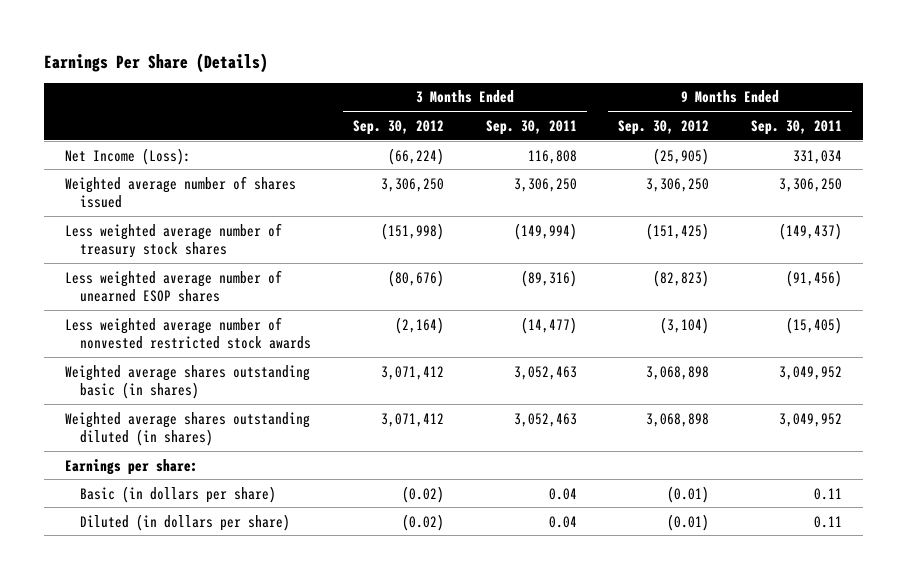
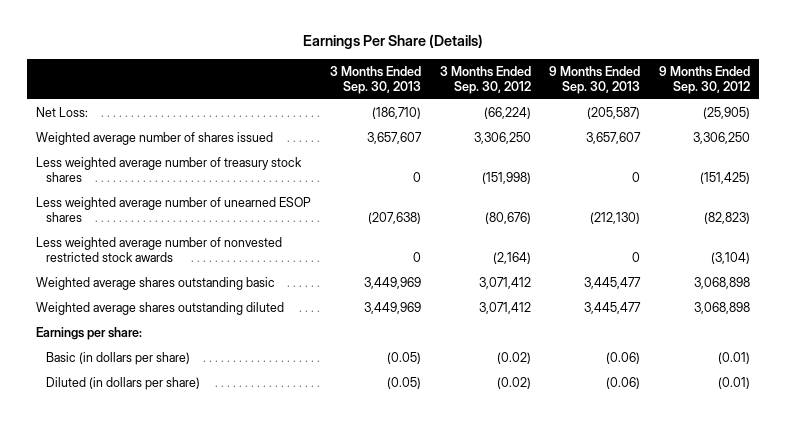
[485,119,577,135] Sep. 30, 2011 -> none
[750,119,842,135] Sep. 30, 2011 -> none
none -> [329,65,421,94] 3 Months Ended Sep. 30, 2013
none -> [549,65,641,94] 9 Months Ended Sep. 30, 2013
[64,147,191,165] Net Income (Loss): -> [36,106,89,117] Net Loss:
[64,364,310,400] Weighted average shares outstanding basic (in shares) -> [36,276,276,290] Weighted average shares outstanding basic
[64,411,310,447] Weighted average shares outstanding diluted (in shares) -> [36,301,285,315] Weighted average shares outstanding diluted

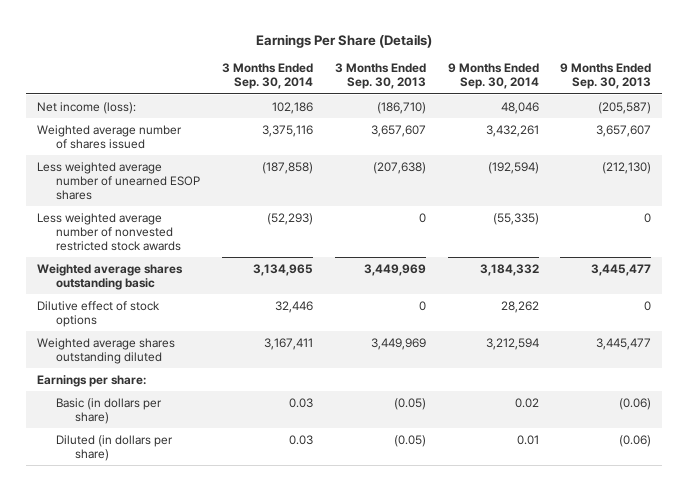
[439,65,531,94] 3 Months Ended Sep. 30, 2012 -> none
[658,65,750,94] 9 Months Ended Sep. 30, 2012 -> none
none -> [221,63,313,90] 3 Months Ended Sep. 30, 2014
none -> [447,63,539,90] 9 Months Ended Sep. 30, 2014
[36,106,89,117] Net Loss: -> [37,101,137,114] Net income (loss):
[36,156,303,182] Less weighted average number of treasury stock shares -> none
none -> [37,300,161,327] Dilutive effect of stock options

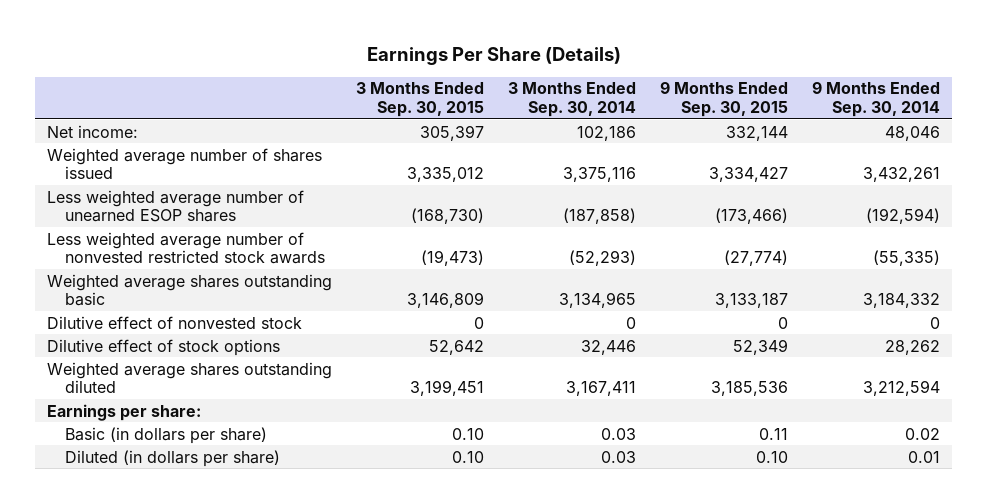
[334,63,426,90] 3 Months Ended Sep. 30, 2013 -> none
[560,63,652,90] 9 Months Ended Sep. 30, 2013 -> none
none -> [356,82,485,117] 3 Months Ended Sep. 30, 2015
none -> [660,81,789,117] 9 Months Ended Sep. 30, 2015
[37,101,137,114] Net income (loss): -> [47,124,139,138] Net income:
none -> [47,315,303,329] Dilutive effect of nonvested stock

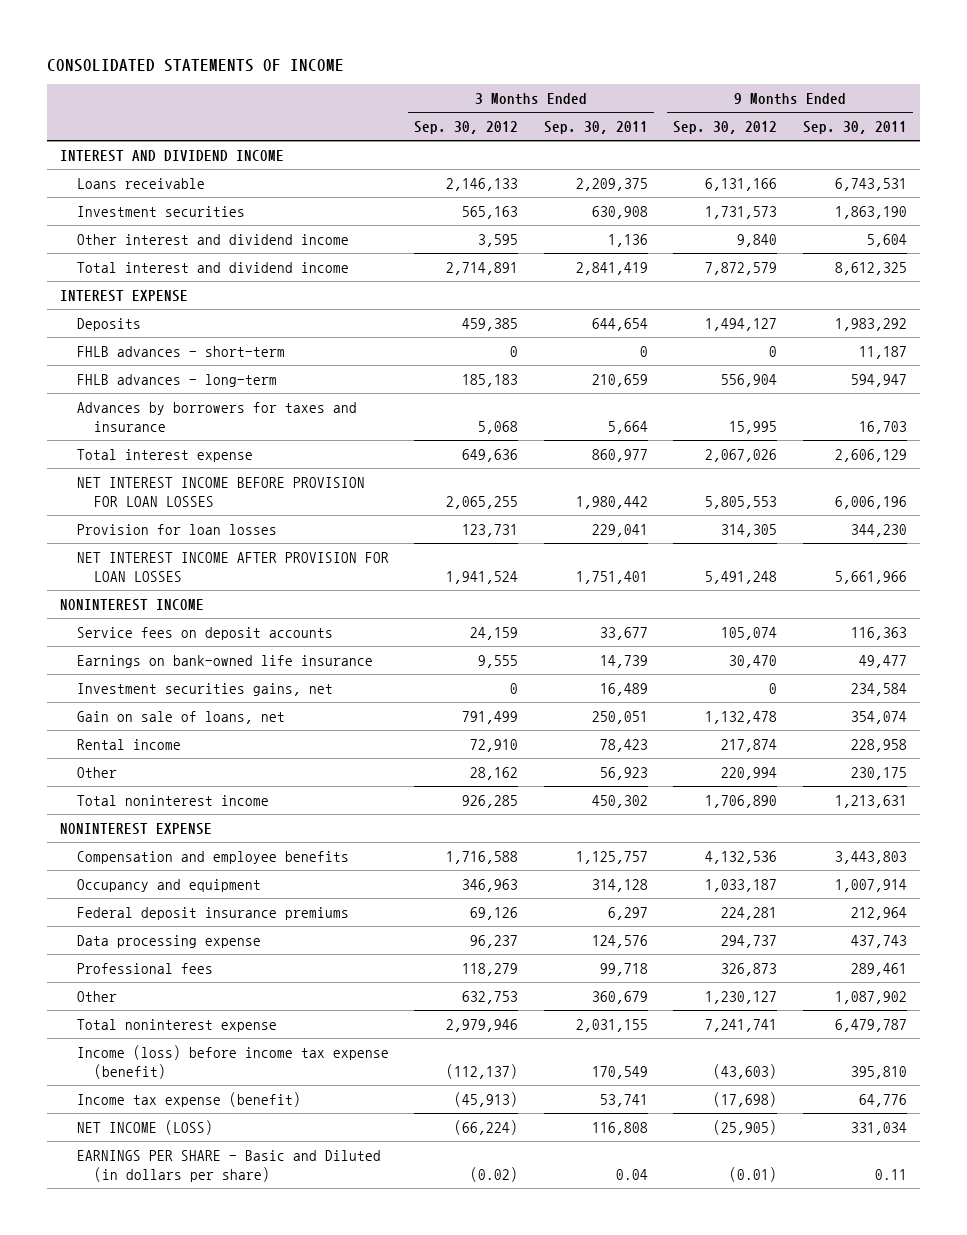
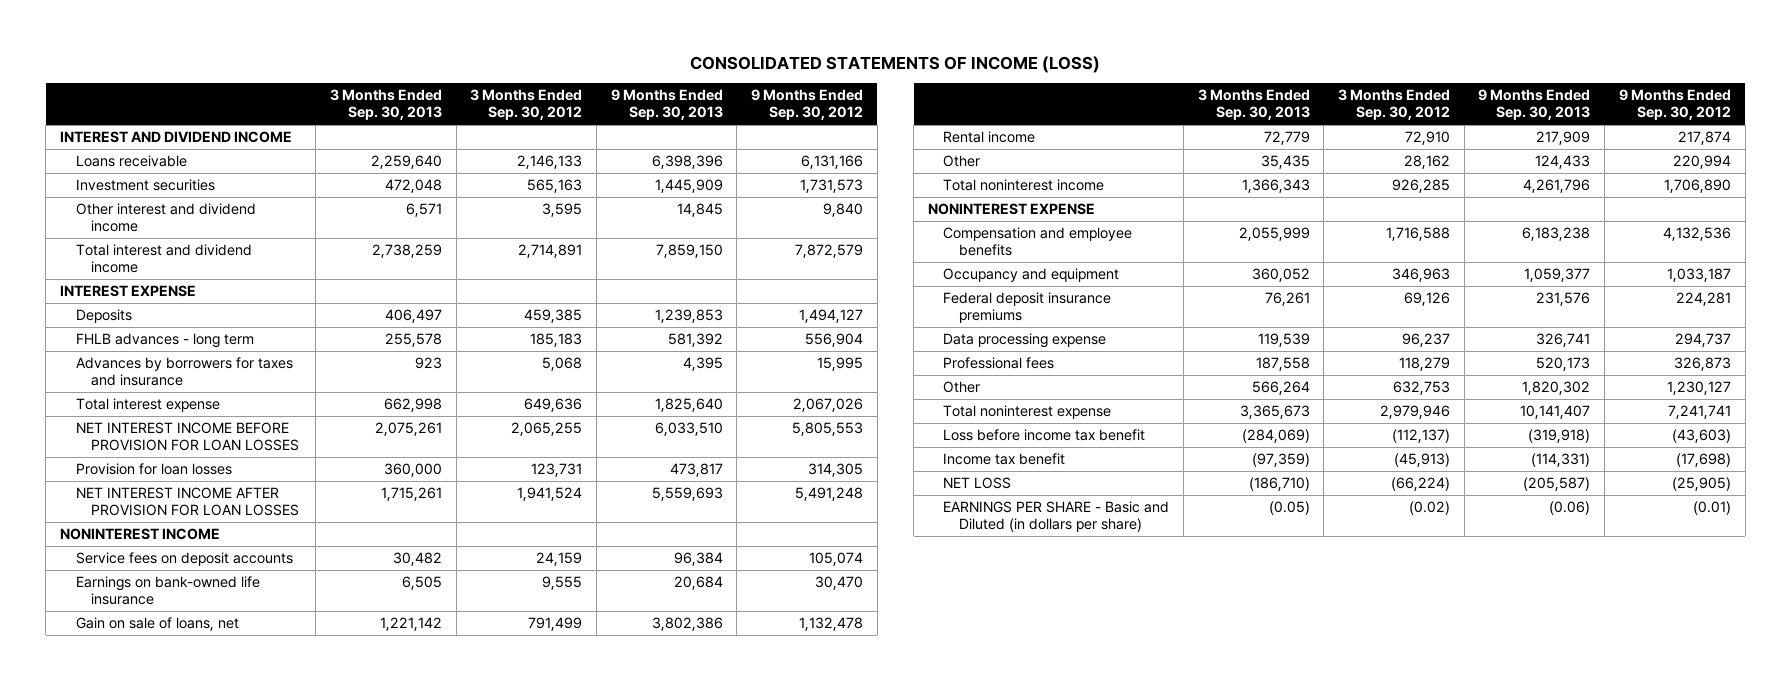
[47,58,345,72] CONSOLIDATED STATEMENTS OF INCOME -> [690,55,1101,73] CONSOLIDATED STATEMENTS OF INCOME (LOSS)
[543,120,648,134] Sep. 30, 2011 -> none
[802,120,907,134] Sep. 30, 2011 -> none
none -> [329,89,442,121] 3 Months Ended Sep. 30, 2013
none -> [610,89,723,121] 9 Months Ended Sep. 30, 2013
[76,345,285,357] FHLB advances - short-term -> none
[76,373,277,387] FHLB advances - long-term -> [75,333,254,349] FHLB advances - long term
[76,682,333,696] Investment securities gains, net -> none
[76,1044,389,1079] Income (loss) before income tax expense (benefit) -> [943,429,1146,442] Loss before income tax benefit
[76,1091,301,1107] Income tax expense (benefit) -> [943,453,1066,466] Income tax benefit
[76,1119,213,1135] NET INCOME (LOSS) -> [943,477,1012,490] NET LOSS

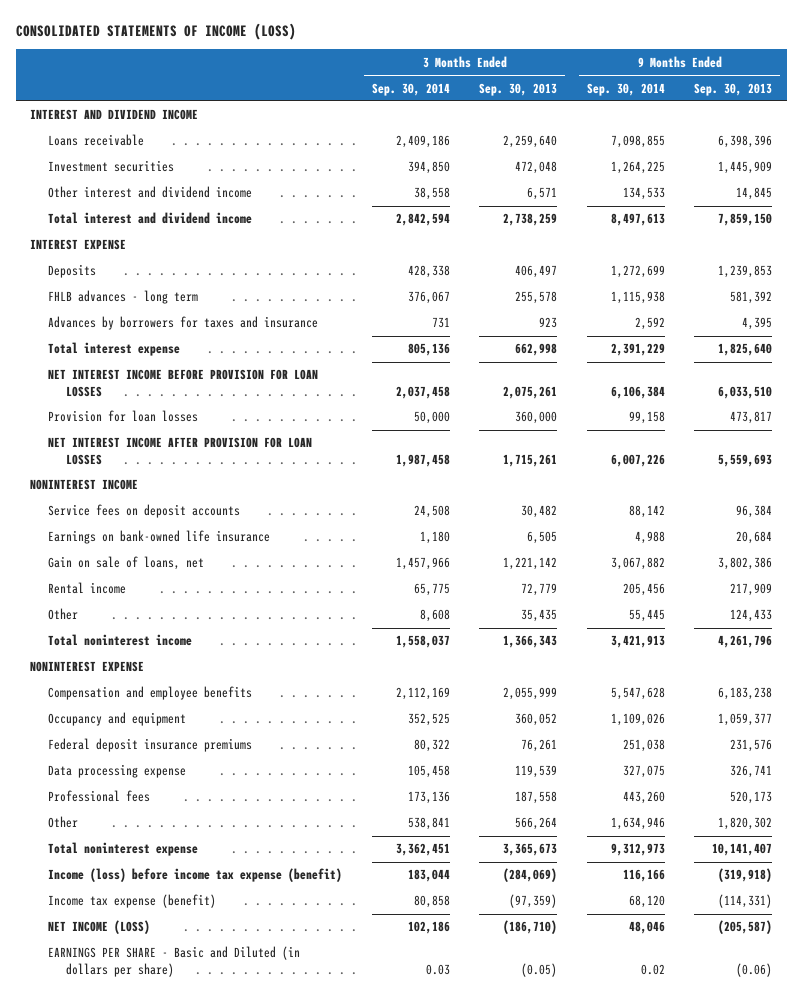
[470,89,583,121] 3 Months Ended Sep. 30, 2012 -> none
[751,89,864,121] 9 Months Ended Sep. 30, 2012 -> none
none -> [371,82,450,96] Sep. 30, 2014
none -> [586,82,665,96] Sep. 30, 2014
[943,429,1146,442] Loss before income tax benefit -> [48,868,343,883] Income (loss) before income tax expense (benefit)
[943,453,1066,466] Income tax benefit -> [48,894,217,909] Income tax expense (benefit)
[943,477,1012,490] NET LOSS -> [48,920,151,935] NET INCOME (LOSS)

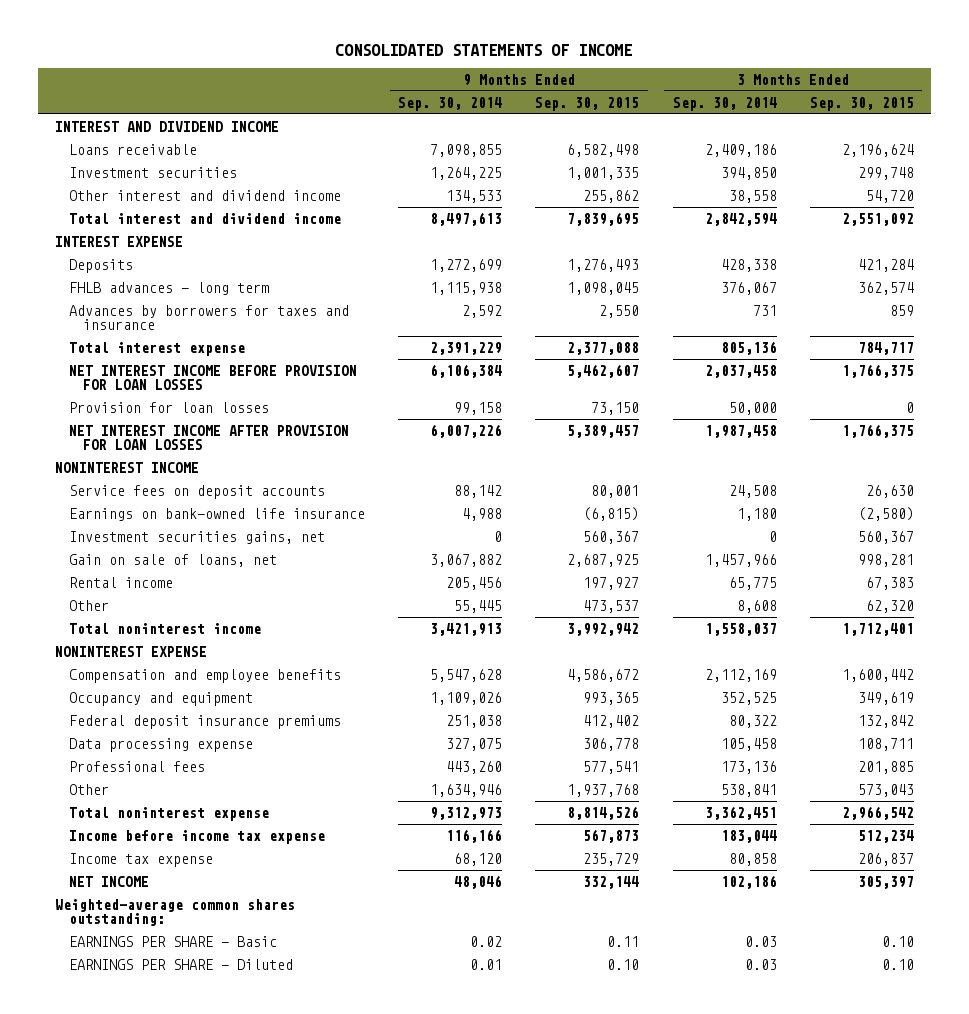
[15,23,296,41] CONSOLIDATED STATEMENTS OF INCOME (LOSS) -> [335,44,633,57] CONSOLIDATED STATEMENTS OF INCOME
[479,82,558,96] Sep. 30, 2013 -> none
[694,82,773,96] Sep. 30, 2013 -> none
none -> [535,96,640,111] Sep. 30, 2015
none -> [809,96,914,111] Sep. 30, 2015
none -> [68,530,325,544] Investment securities gains, net
[48,868,343,883] Income (loss) before income tax expense (benefit) -> [68,829,325,844] Income before income tax expense
[48,894,217,909] Income tax expense (benefit) -> [68,852,213,867] Income tax expense
[48,920,151,935] NET INCOME (LOSS) -> [68,875,149,887] NET INCOME
none -> [54,898,295,927] Weighted-average common shares outstanding:
[48,946,301,977] EARNINGS PER SHARE - Basic and Diluted (in dollars per share) -> [68,935,277,947] EARNINGS PER SHARE - Basic
none -> [68,958,293,970] EARNINGS PER SHARE - Diluted

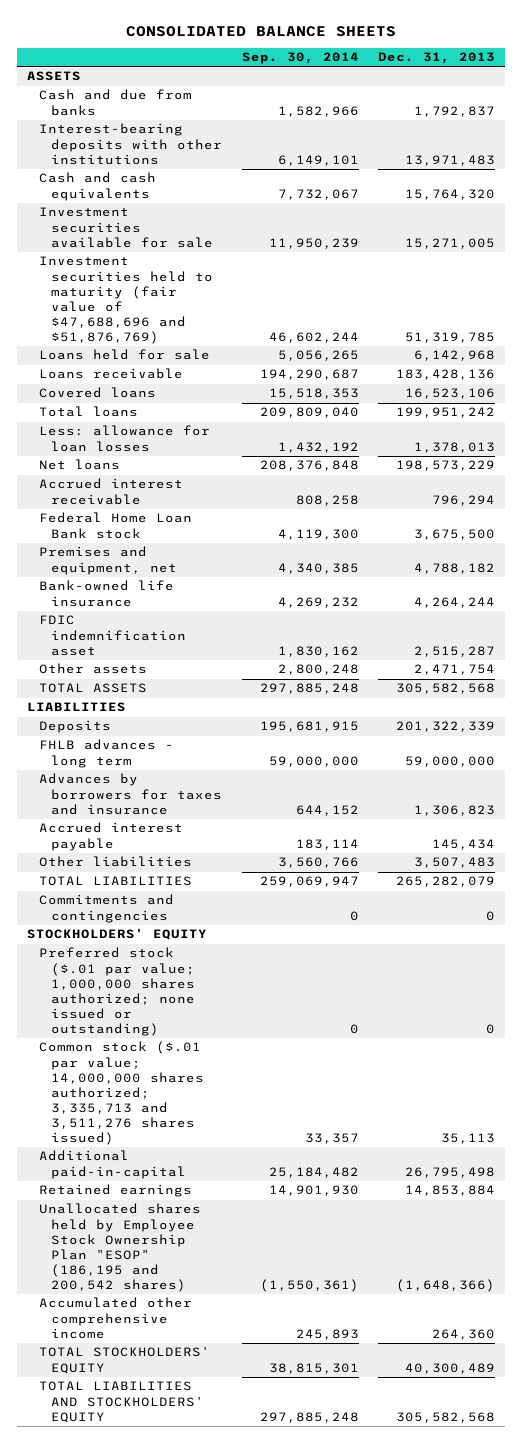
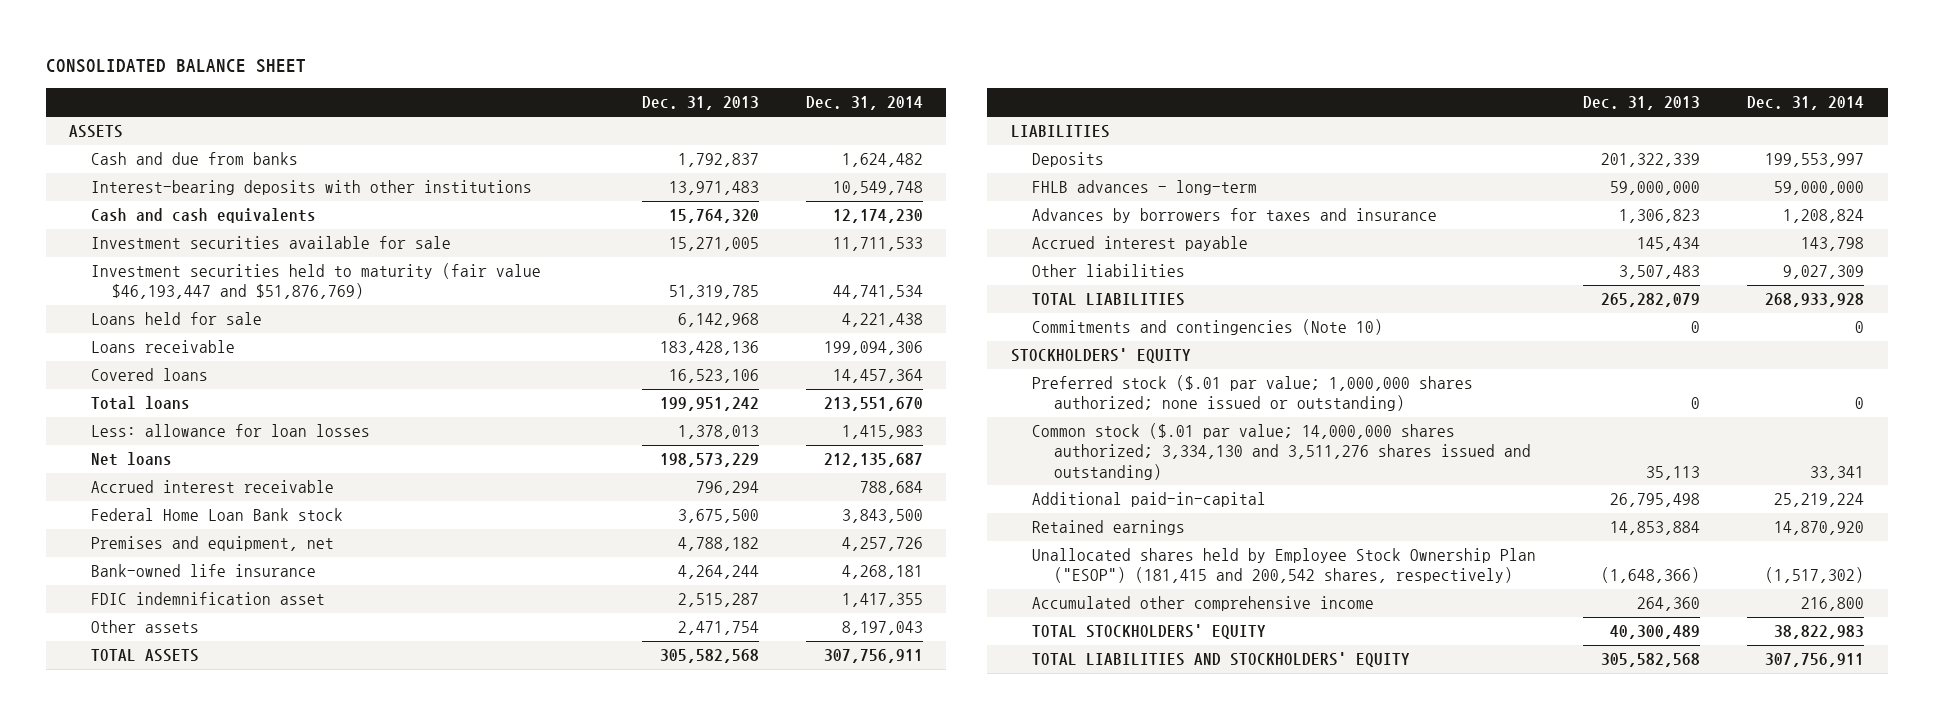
[126,25,397,37] CONSOLIDATED BALANCE SHEETS -> [45,59,306,74] CONSOLIDATED BALANCE SHEET
[241,51,359,64] Sep. 30, 2014 -> none
none -> [805,96,923,111] Dec. 31, 2014
[39,256,214,344] Investment securities held to maturity (fair value of $47,688,696 and $51,876,769) -> [90,263,541,300] Investment securities held to maturity (fair value $46,193,447 and $51,876,769)
[39,739,175,768] FHLB advances - long term -> [1032,180,1258,196] FHLB advances - long-term
[39,894,175,923] Commitments and contingencies -> [1032,319,1384,336] Commitments and contingencies (Note 10)
[39,1041,205,1146] Common stock ($.01 par value; 14,000,000 shares authorized; 3,335,713 and 3,511,276 shares issued) -> [1032,423,1531,480] Common stock ($.01 par value; 14,000,000 shares authorized; 3,334,130 and 3,511,276 shares issued and outstanding)
[39,1203,202,1292] Unallocated shares held by Employee Stock Ownership Plan "ESOP" (186,195 and 200,542 shares) -> [1032,548,1537,584] Unallocated shares held by Employee Stock Ownership Plan ("ESOP") (181,415 and 200,542 shares, respectively)

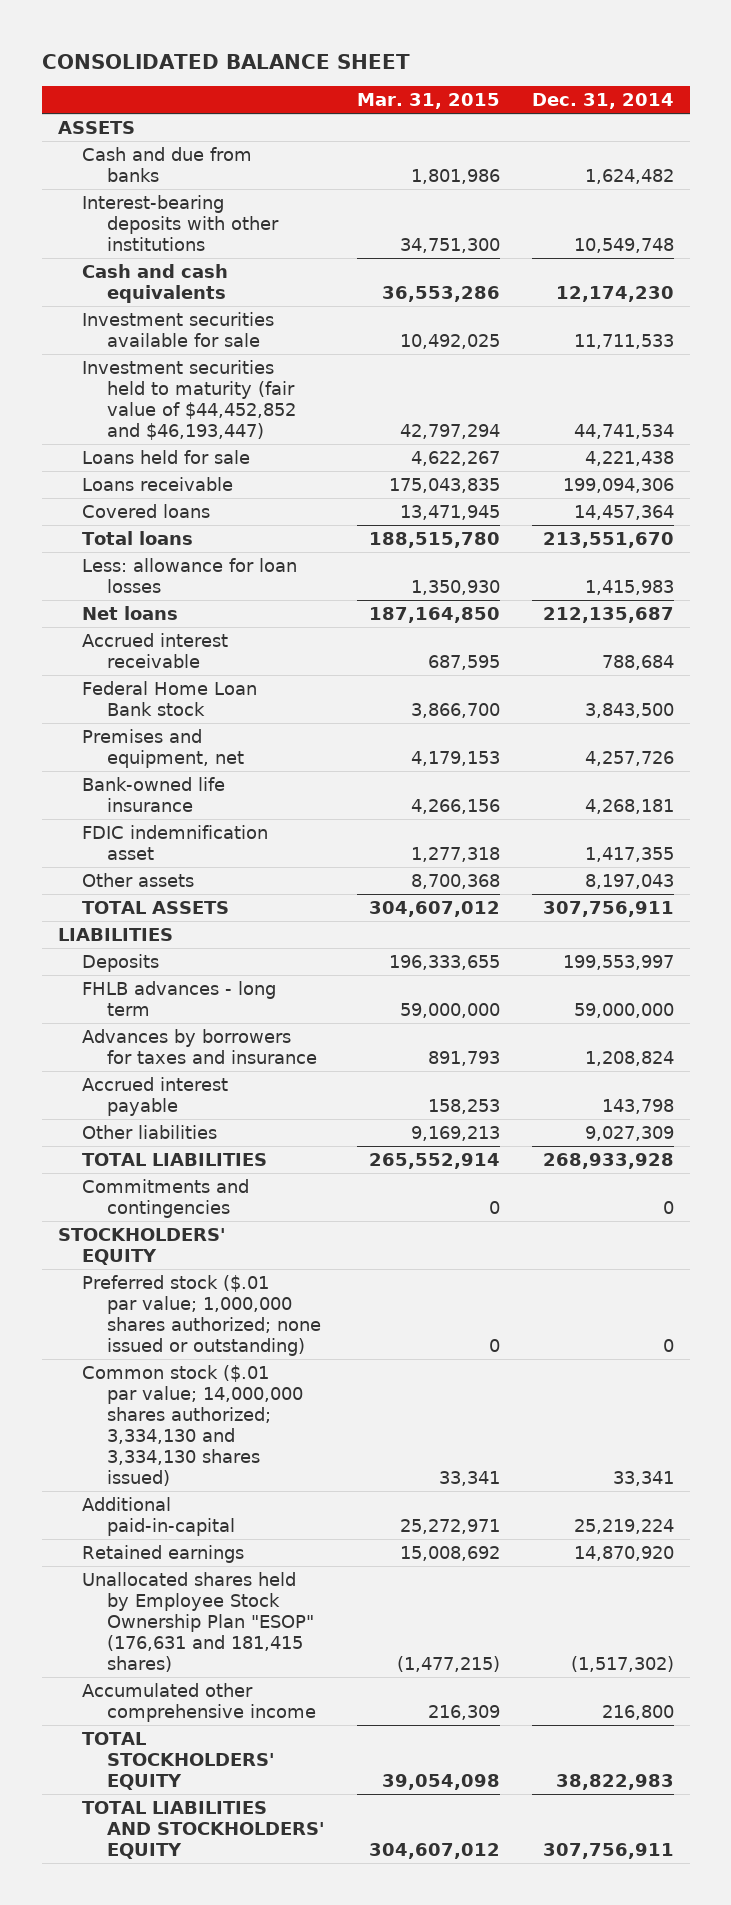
[641,96,759,111] Dec. 31, 2013 -> none
none -> [356,92,500,109] Mar. 31, 2015
[90,263,541,300] Investment securities held to maturity (fair value $46,193,447 and $51,876,769) -> [82,359,297,440] Investment securities held to maturity (fair value of $44,452,852 and $46,193,447)
[1032,180,1258,196] FHLB advances - long-term -> [82,980,277,1016] FHLB advances - long term
[1032,319,1384,336] Commitments and contingencies (Note 10) -> [82,1178,250,1218] Commitments and contingencies
[1032,423,1531,480] Common stock ($.01 par value; 14,000,000 shares authorized; 3,334,130 and 3,511,276 shares issued and outstanding) -> [82,1364,304,1486] Common stock ($.01 par value; 14,000,000 shares authorized; 3,334,130 and 3,334,130 shares issued)
[1032,548,1537,584] Unallocated shares held by Employee Stock Ownership Plan ("ESOP") (181,415 and 200,542 shares, respectively) -> [82,1571,315,1672] Unallocated shares held by Employee Stock Ownership Plan "ESOP" (176,631 and 181,415 shares)

